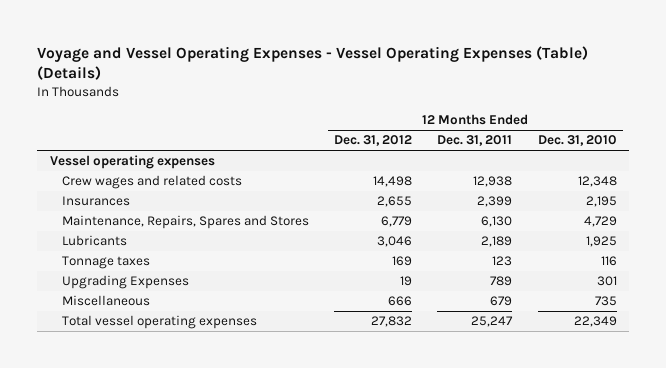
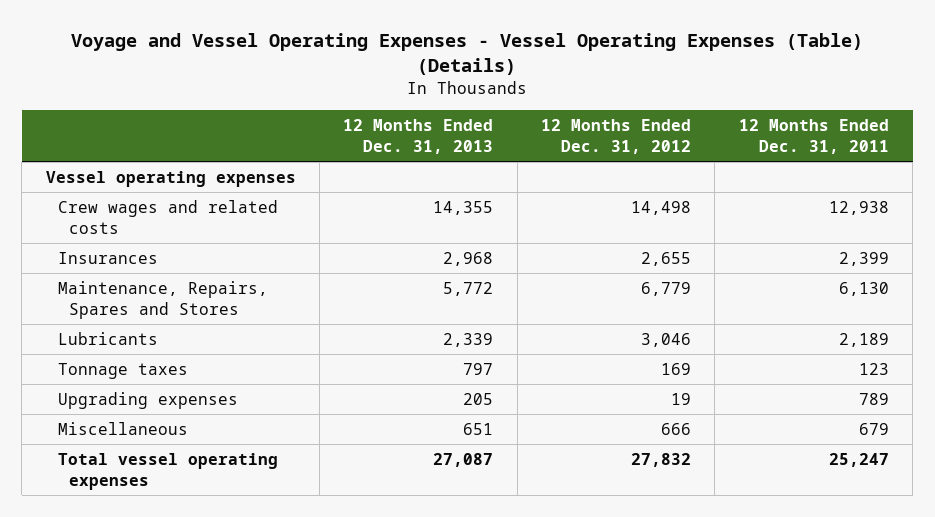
[537,135,617,147] Dec. 31, 2010 -> none
none -> [343,119,494,154] 12 Months Ended Dec. 31, 2013
[61,275,189,290] Upgrading Expenses -> [57,392,238,410] Upgrading expenses

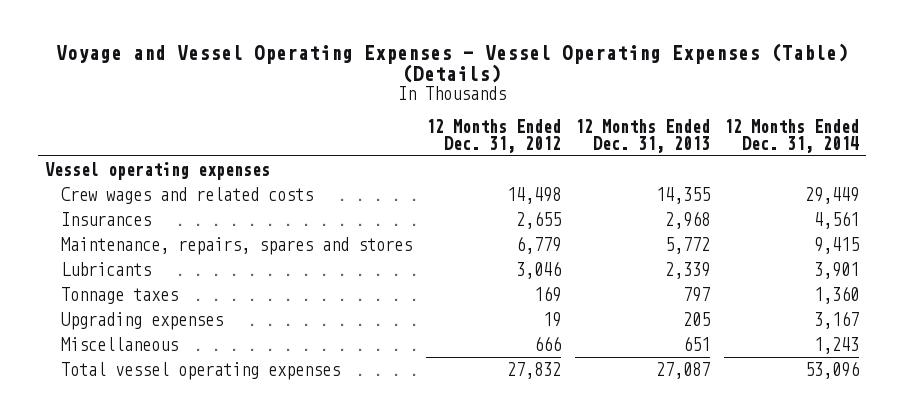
[738,119,889,154] 12 Months Ended Dec. 31, 2011 -> none
none -> [723,118,859,153] 12 Months Ended Dec. 31, 2014
[57,281,268,319] Maintenance, Repairs, Spares and Stores -> [61,236,413,255] Maintenance, repairs, spares and stores

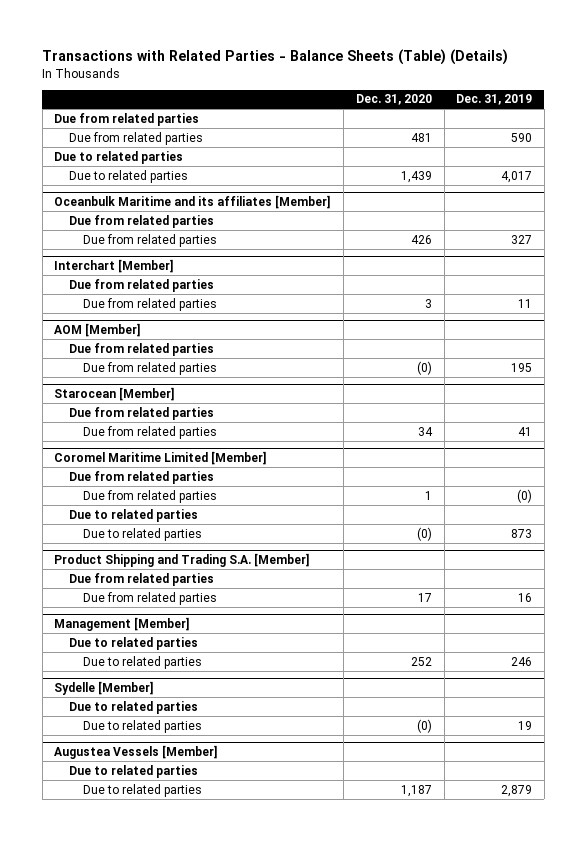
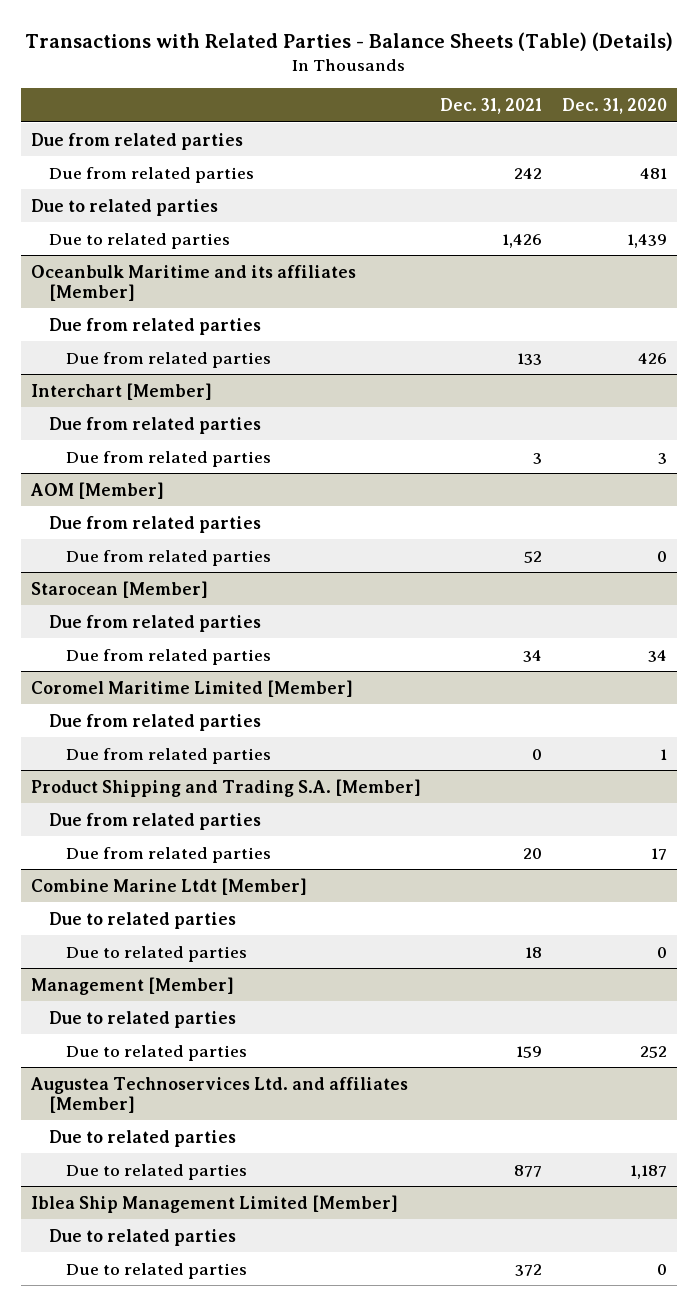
[456,94,533,106] Dec. 31, 2019 -> none
none -> [440,97,543,114] Dec. 31, 2021
[416,360,432,375] (0) -> [656,550,667,562] 0
[68,508,198,522] Due to related parties -> none
[83,527,203,541] Due to related parties -> none
none -> [30,877,307,895] Combine Marine Ltdt [Member]
none -> [48,911,236,929] Due to related parties
none -> [66,945,248,962] Due to related parties
[54,680,155,695] Sydelle [Member] -> none
[68,700,198,714] Due to related parties -> none
[83,719,203,733] Due to related parties -> none
[54,744,219,759] Augustea Vessels [Member] -> [29,1076,408,1113] Augustea Technoservices Ltd. and affiliates [Member]
none -> [30,1194,398,1213] Iblea Ship Management Limited [Member]
none -> [48,1228,236,1246] Due to related parties
none -> [66,1262,248,1279] Due to related parties

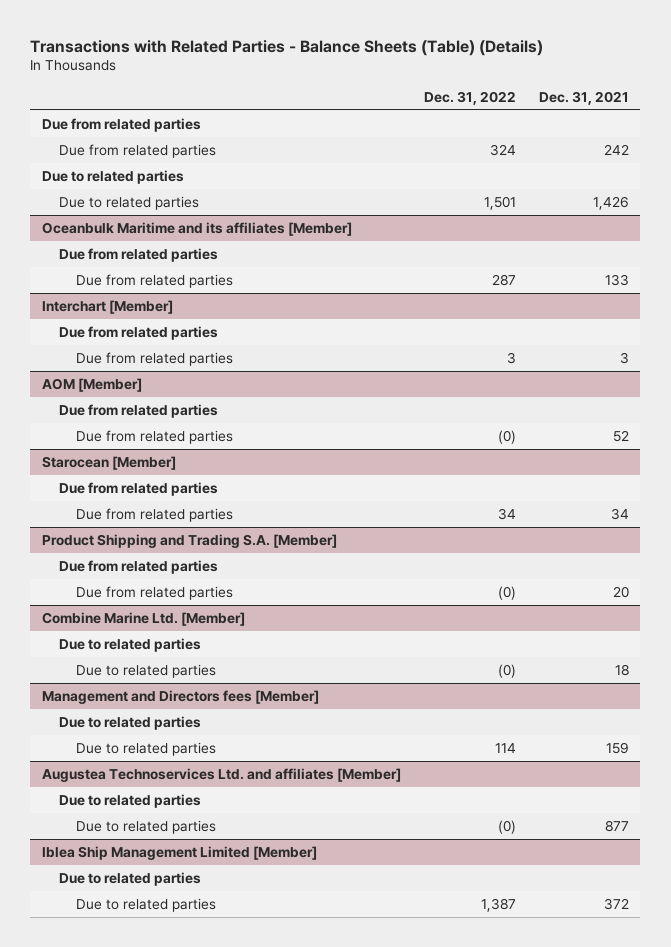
[561,97,667,114] Dec. 31, 2020 -> none
none -> [423,90,516,105] Dec. 31, 2022
[30,679,353,697] Coromel Maritime Limited [Member] -> none
[48,713,261,731] Due from related parties -> none
[66,747,272,764] Due from related parties -> none
[30,877,307,895] Combine Marine Ltdt [Member] -> [41,611,245,626] Combine Marine Ltd. [Member]
[30,976,234,995] Management [Member] -> none
none -> [41,689,319,704] Management and Directors fees [Member]

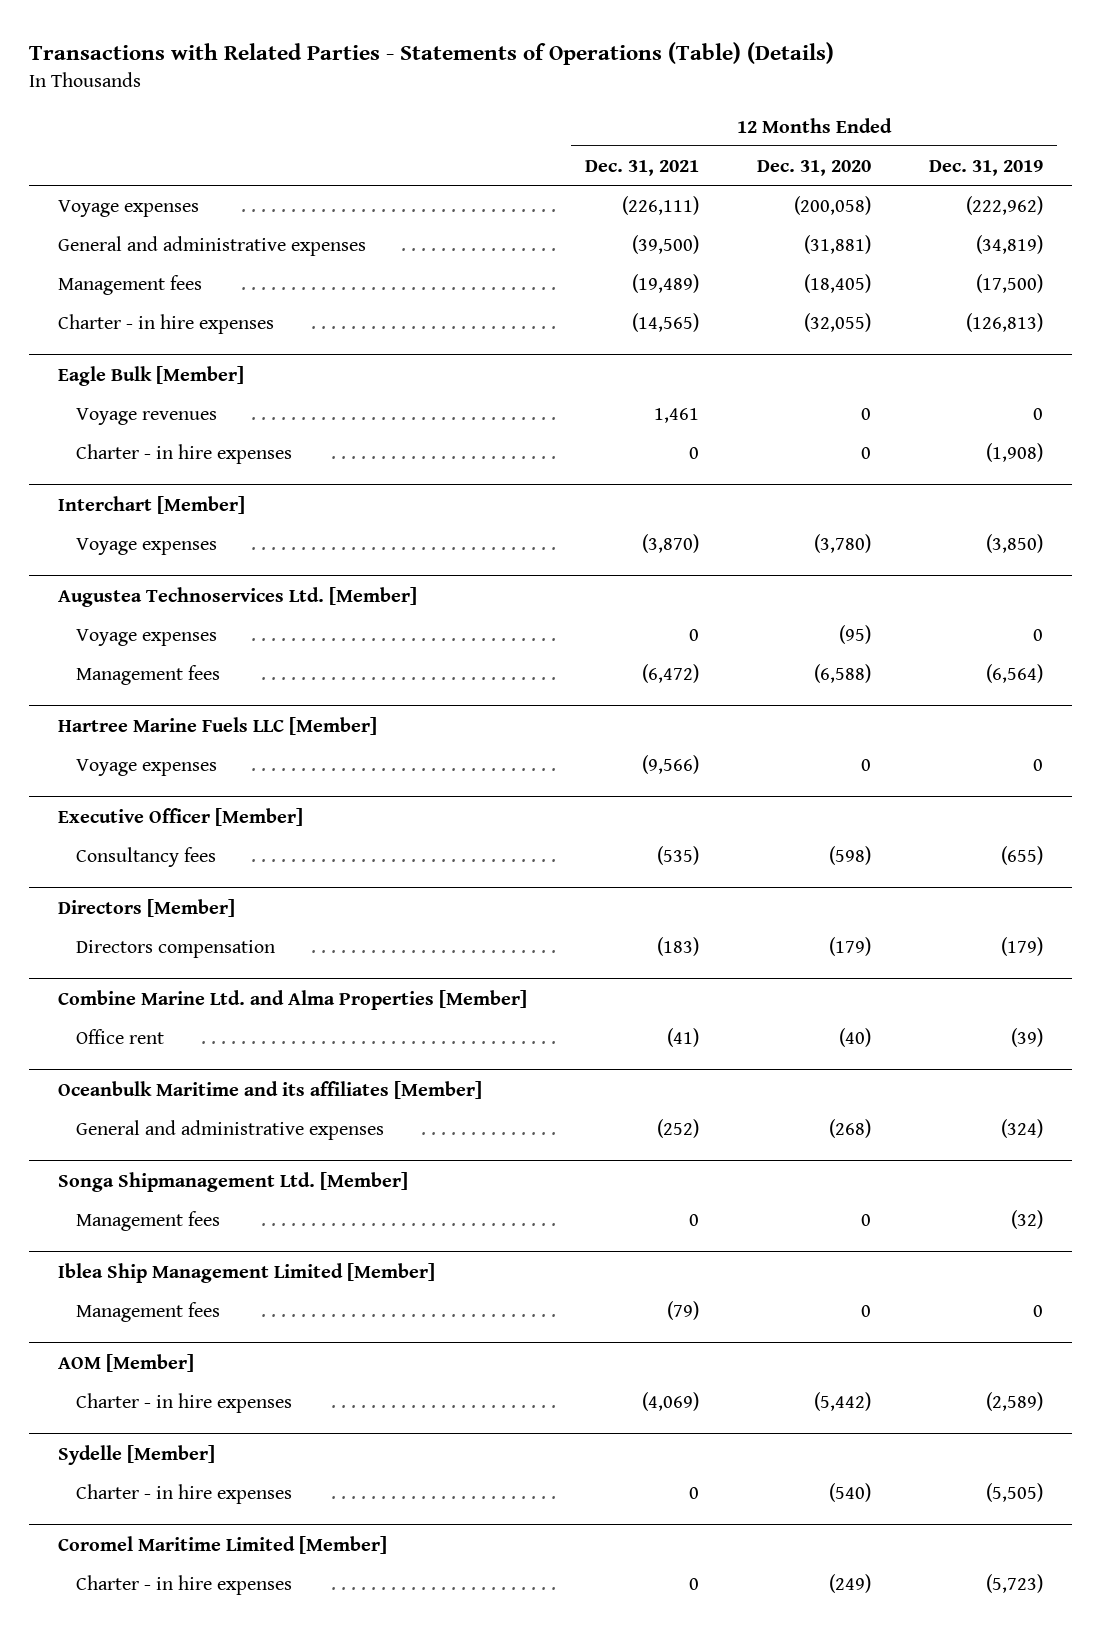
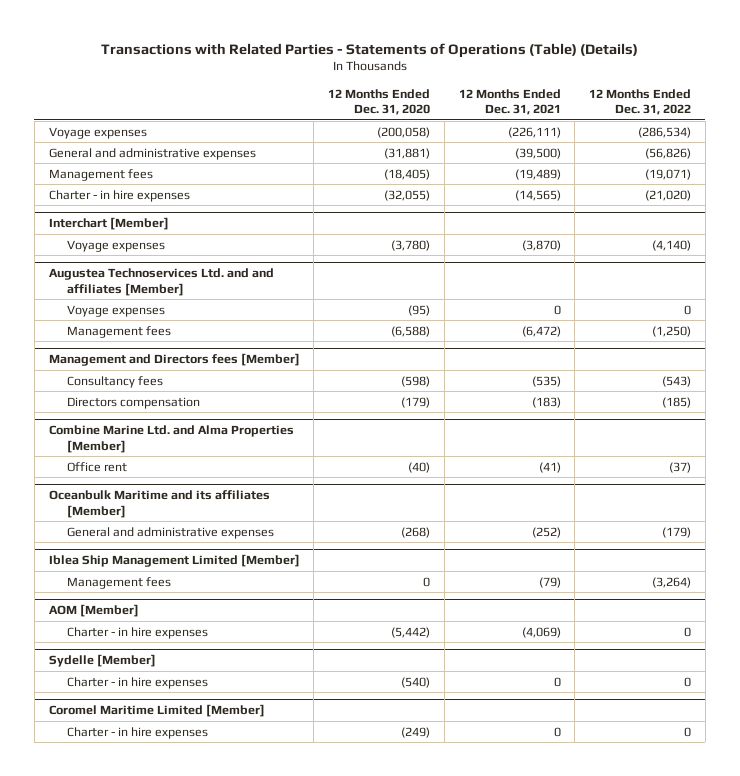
[928,159,1043,176] Dec. 31, 2019 -> none
none -> [589,88,692,115] 12 Months Ended Dec. 31, 2022
[58,365,245,386] Eagle Bulk [Member] -> none
[75,407,217,425] Voyage revenues -> none
[75,443,292,464] Charter - in hire expenses -> none
[58,586,418,607] Augustea Technoservices Ltd. [Member] -> [48,268,274,296] Augustea Technoservices Ltd. and and affiliates [Member]
[58,716,378,735] Hartree Marine Fuels LLC [Member] -> none
[75,758,217,776] Voyage expenses -> none
[58,807,304,826] Executive Officer [Member] -> none
none -> [48,353,300,367] Management and Directors fees [Member]
[58,898,236,917] Directors [Member] -> none
[58,1171,409,1192] Songa Shipmanagement Ltd. [Member] -> none
[75,1210,220,1231] Management fees -> none

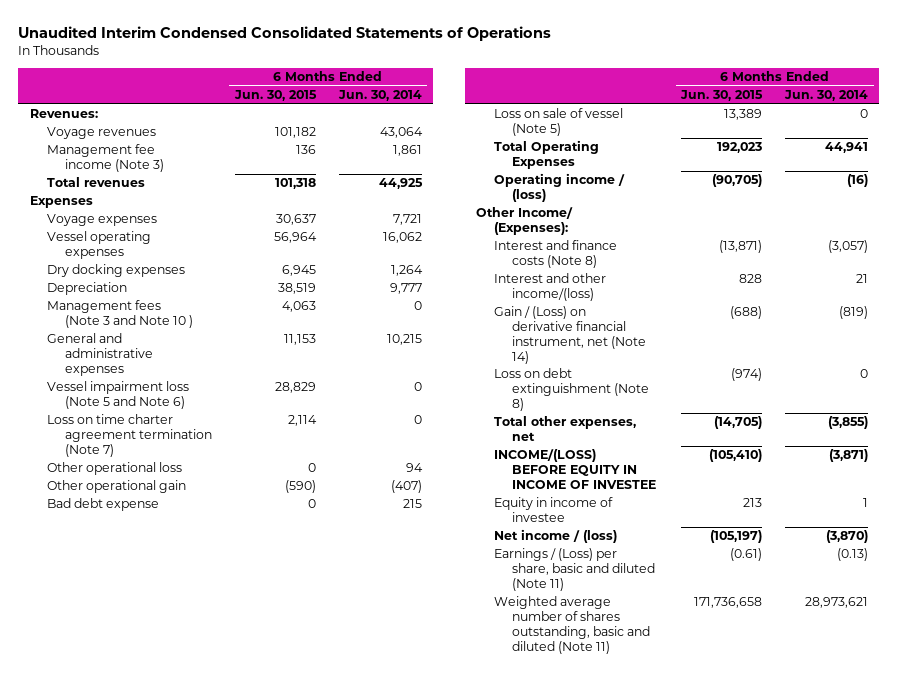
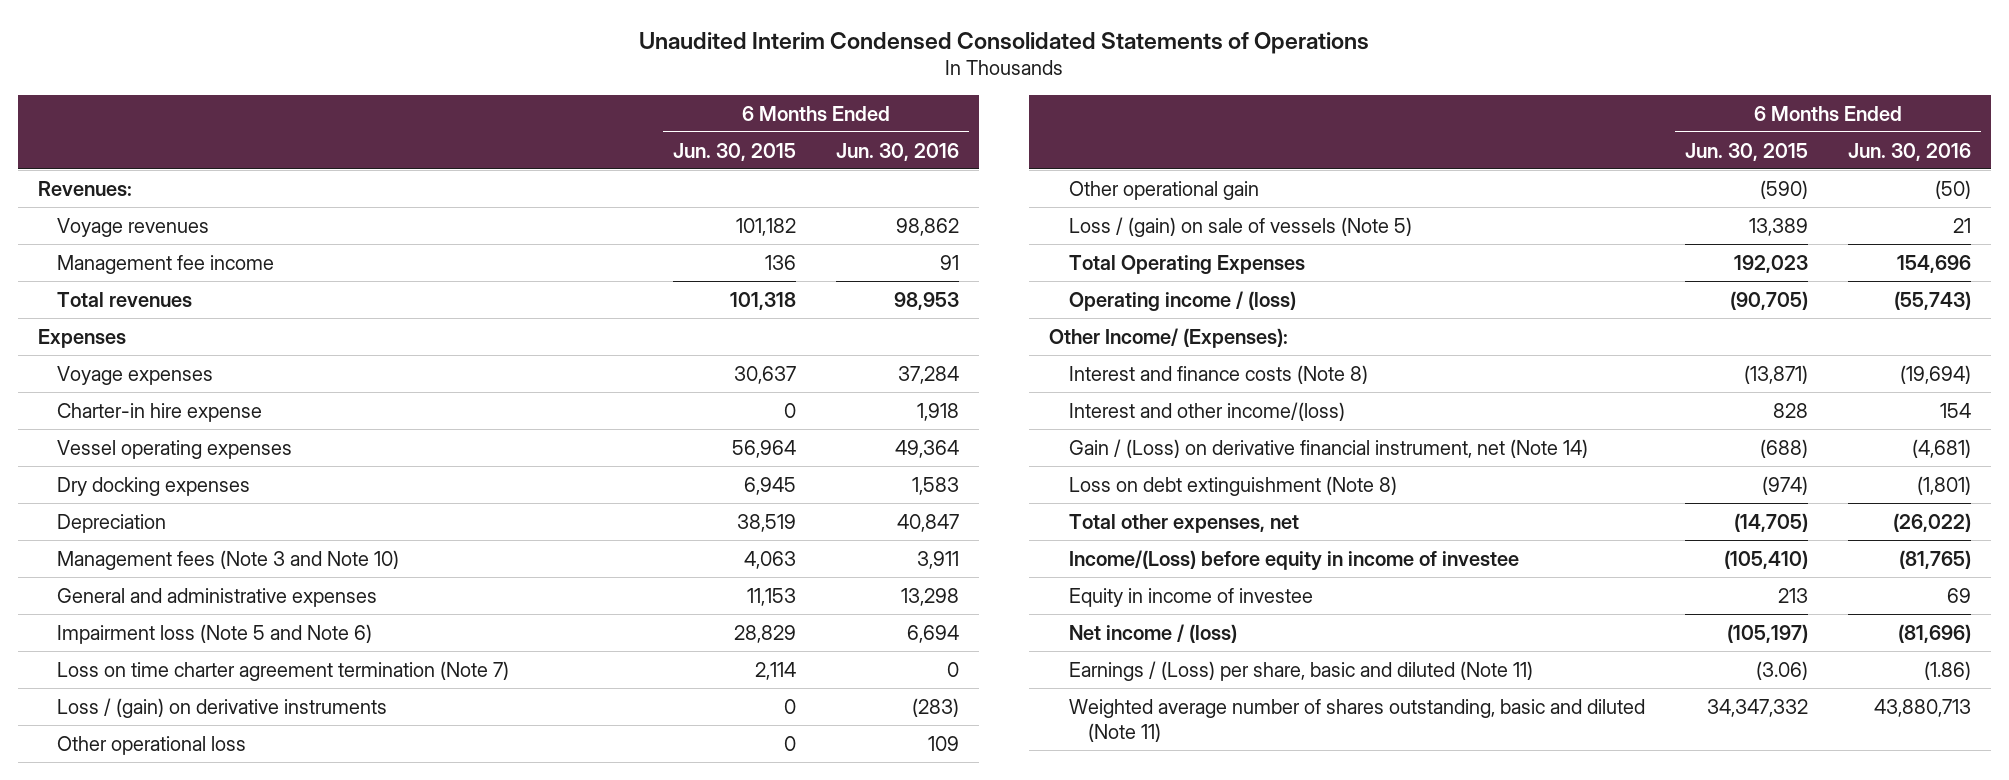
[337,90,422,102] Jun. 30, 2014 -> none
none -> [836,142,960,161] Jun. 30, 2016
[47,144,165,173] Management fee income (Note 3) -> [57,254,275,274] Management fee income
none -> [57,402,263,422] Charter-in hire expense
[47,300,194,329] Management fees (Note 3 and Note 10 ) -> [57,549,400,570] Management fees (Note 3 and Note 10)
[47,381,190,410] Vessel impairment loss (Note 5 and Note 6) -> [57,623,373,644] Impairment loss (Note 5 and Note 6)
none -> [57,697,388,718] Loss / (gain) on derivative instruments
[47,498,160,512] Bad debt expense -> none
[493,108,623,137] Loss on sale of vessel (Note 5) -> [1068,216,1412,237] Loss / (gain) on sale of vessels (Note 5)
[493,449,656,490] INCOME/(LOSS) BEFORE EQUITY IN INCOME OF INVESTEE -> [1068,549,1519,571] Income/(Loss) before equity in income of investee
[730,548,763,562] (0.61) -> [1755,660,1808,680] (3.06)
[694,597,763,609] 171,736,658 -> [1706,698,1808,717] 34,347,332

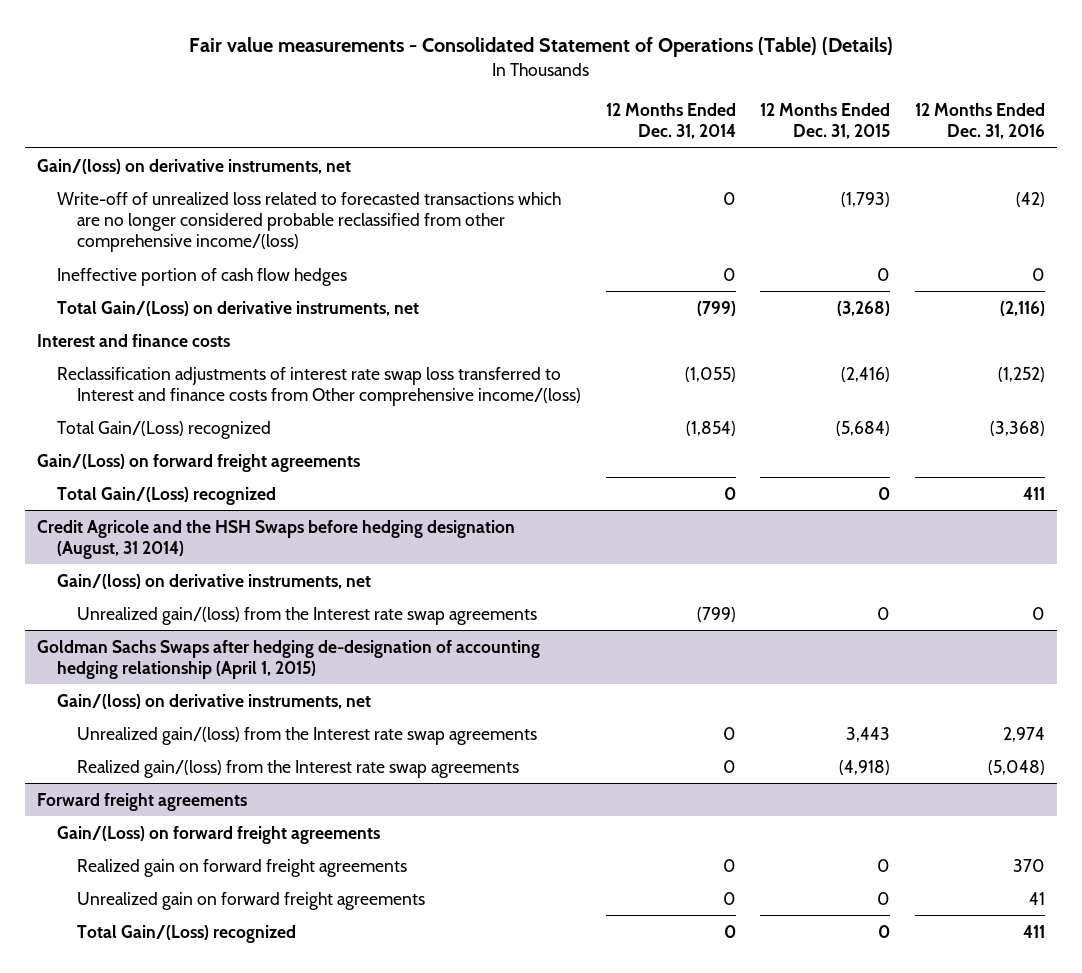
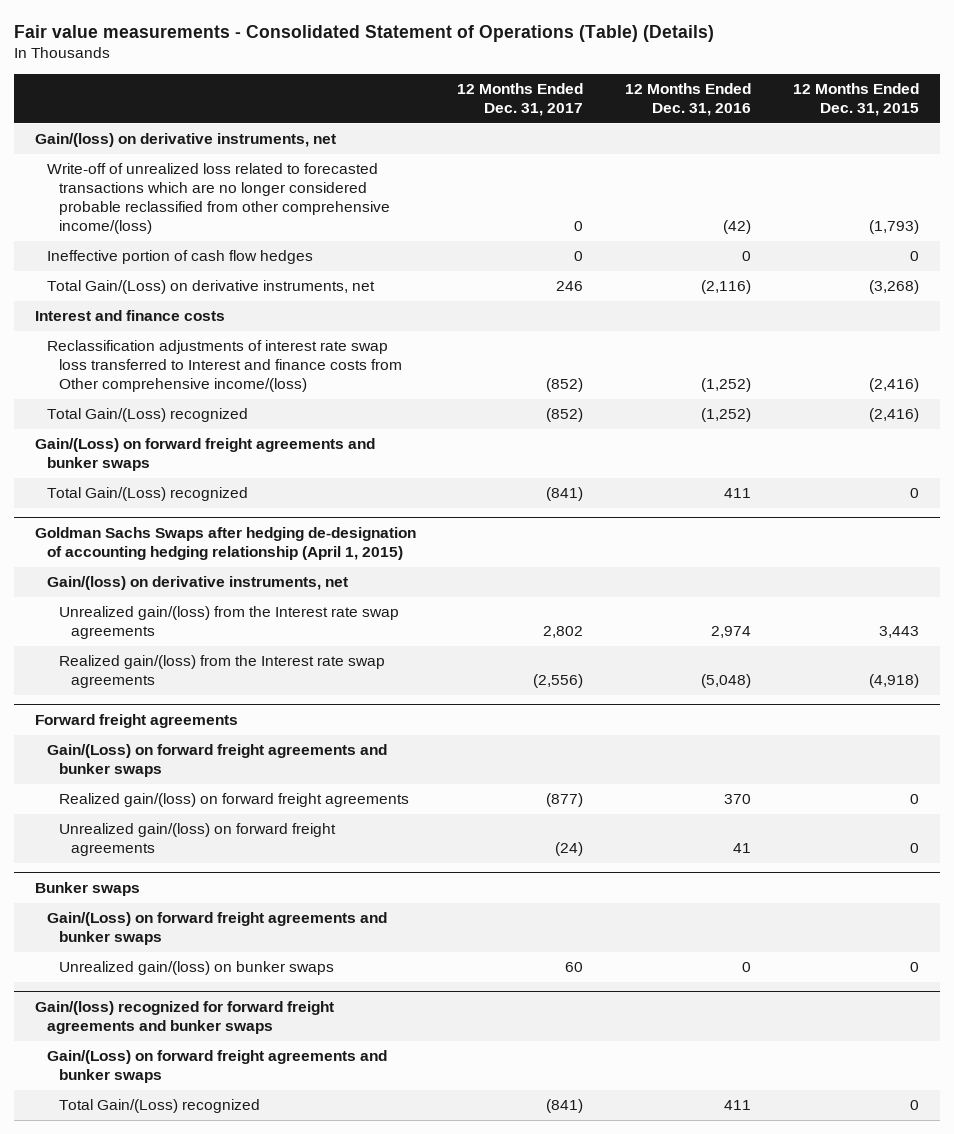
[605,102,736,140] 12 Months Ended Dec. 31, 2014 -> none
none -> [457,83,584,117] 12 Months Ended Dec. 31, 2017
[836,420,891,436] (5,684) -> [869,408,920,423] (2,416)
[989,420,1045,436] (3,368) -> [701,408,752,423] (1,252)
[37,453,361,472] Gain/(Loss) on forward freight agreements -> [34,438,375,472] Gain/(Loss) on forward freight agreements and bunker swaps
[37,519,516,559] Credit Agricole and the HSH Swaps before hedging designation (August, 31 2014) -> none
[57,573,372,589] Gain/(loss) on derivative instruments, net -> none
[77,606,538,625] Unrealized gain/(loss) from the Interest rate swap agreements -> none
[57,825,381,844] Gain/(Loss) on forward freight agreements -> [46,744,387,778] Gain/(Loss) on forward freight agreements and bunker swaps
[77,858,408,877] Realized gain on forward freight agreements -> [58,793,409,808] Realized gain/(loss) on forward freight agreements
[77,891,426,910] Unrealized gain on forward freight agreements -> [58,823,336,857] Unrealized gain/(loss) on forward freight agreements
none -> [34,881,140,896] Bunker swaps
none -> [46,912,387,946] Gain/(Loss) on forward freight agreements and bunker swaps
none -> [58,961,334,976] Unrealized gain/(loss) on bunker swaps
none -> [34,1000,334,1034] Gain/(loss) recognized for forward freight agreements and bunker swaps
none -> [46,1050,387,1084] Gain/(Loss) on forward freight agreements and bunker swaps

